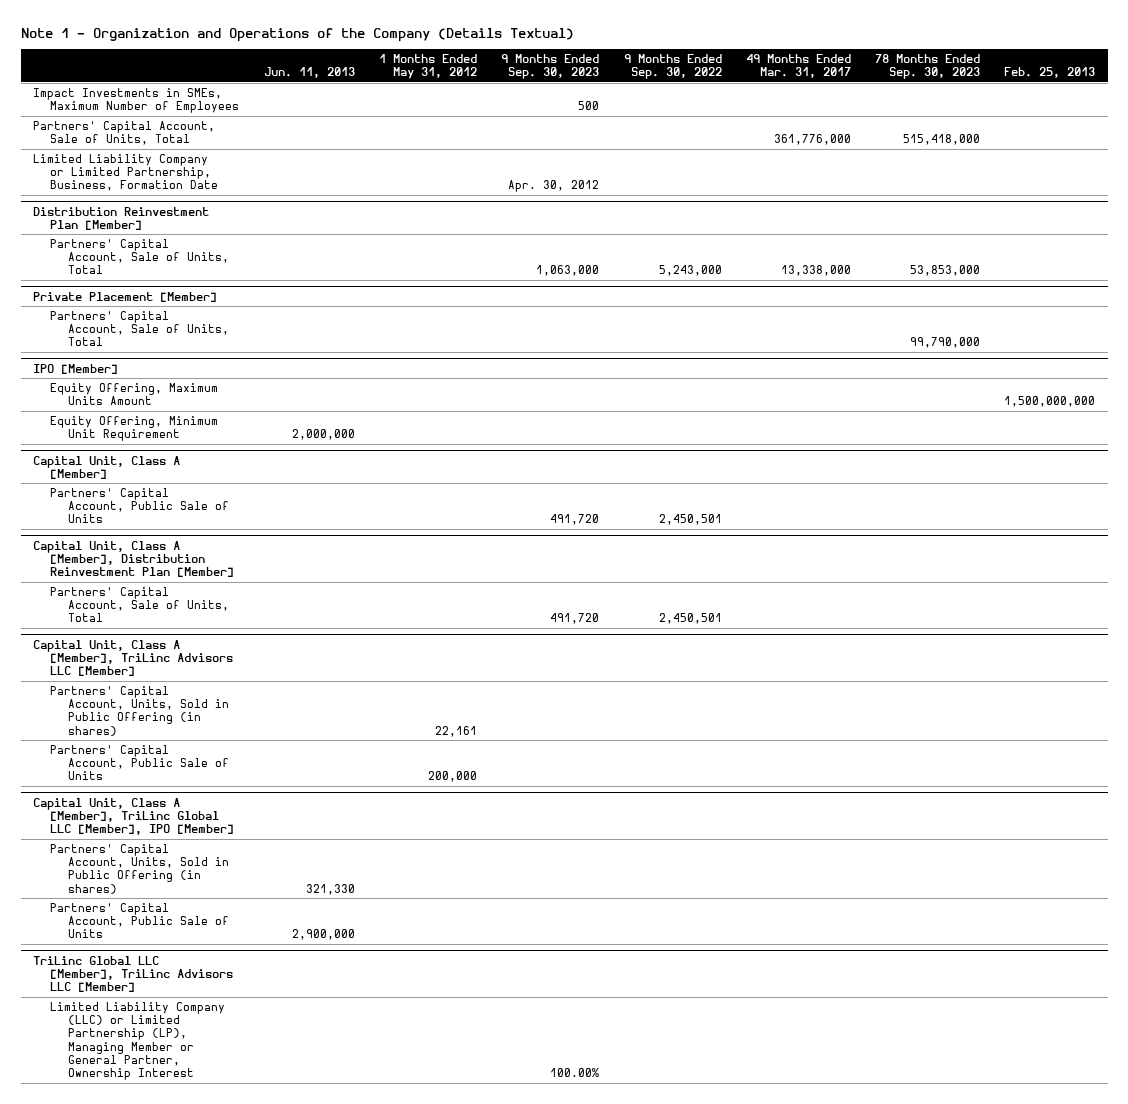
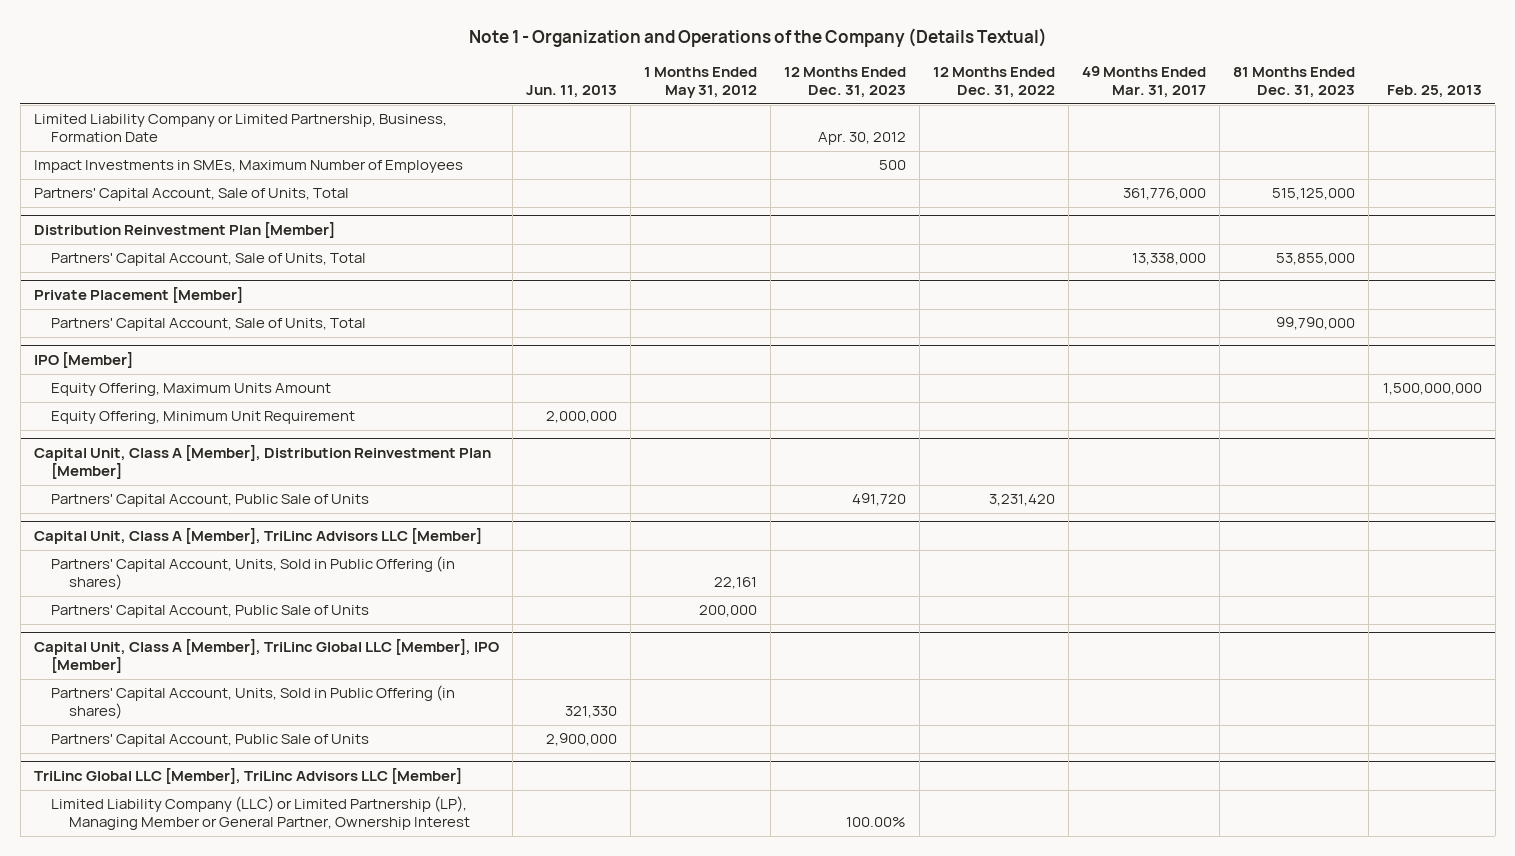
[501,54,600,80] 9 Months Ended Sep. 30, 2023 -> none
[623,54,722,80] 9 Months Ended Sep. 30, 2022 -> none
[875,54,981,80] 78 Months Ended Sep. 30, 2023 -> none
none -> [784,67,907,99] 12 Months Ended Dec. 31, 2023
none -> [933,67,1056,99] 12 Months Ended Dec. 31, 2022
none -> [1233,67,1356,99] 81 Months Ended Dec. 31, 2023
[33,154,219,192] Limited Liability Company or Limited Partnership, Business, Formation Date -> [33,114,447,143] Limited Liability Company or Limited Partnership, Business, Formation Date
[33,455,181,479] Capital Unit, Class A [Member] -> none
[50,488,229,524] Partners' Capital Account, Public Sale of Units -> none
[50,587,229,623] Partners' Capital Account, Sale of Units, Total -> [51,494,370,508] Partners' Capital Account, Public Sale of Units

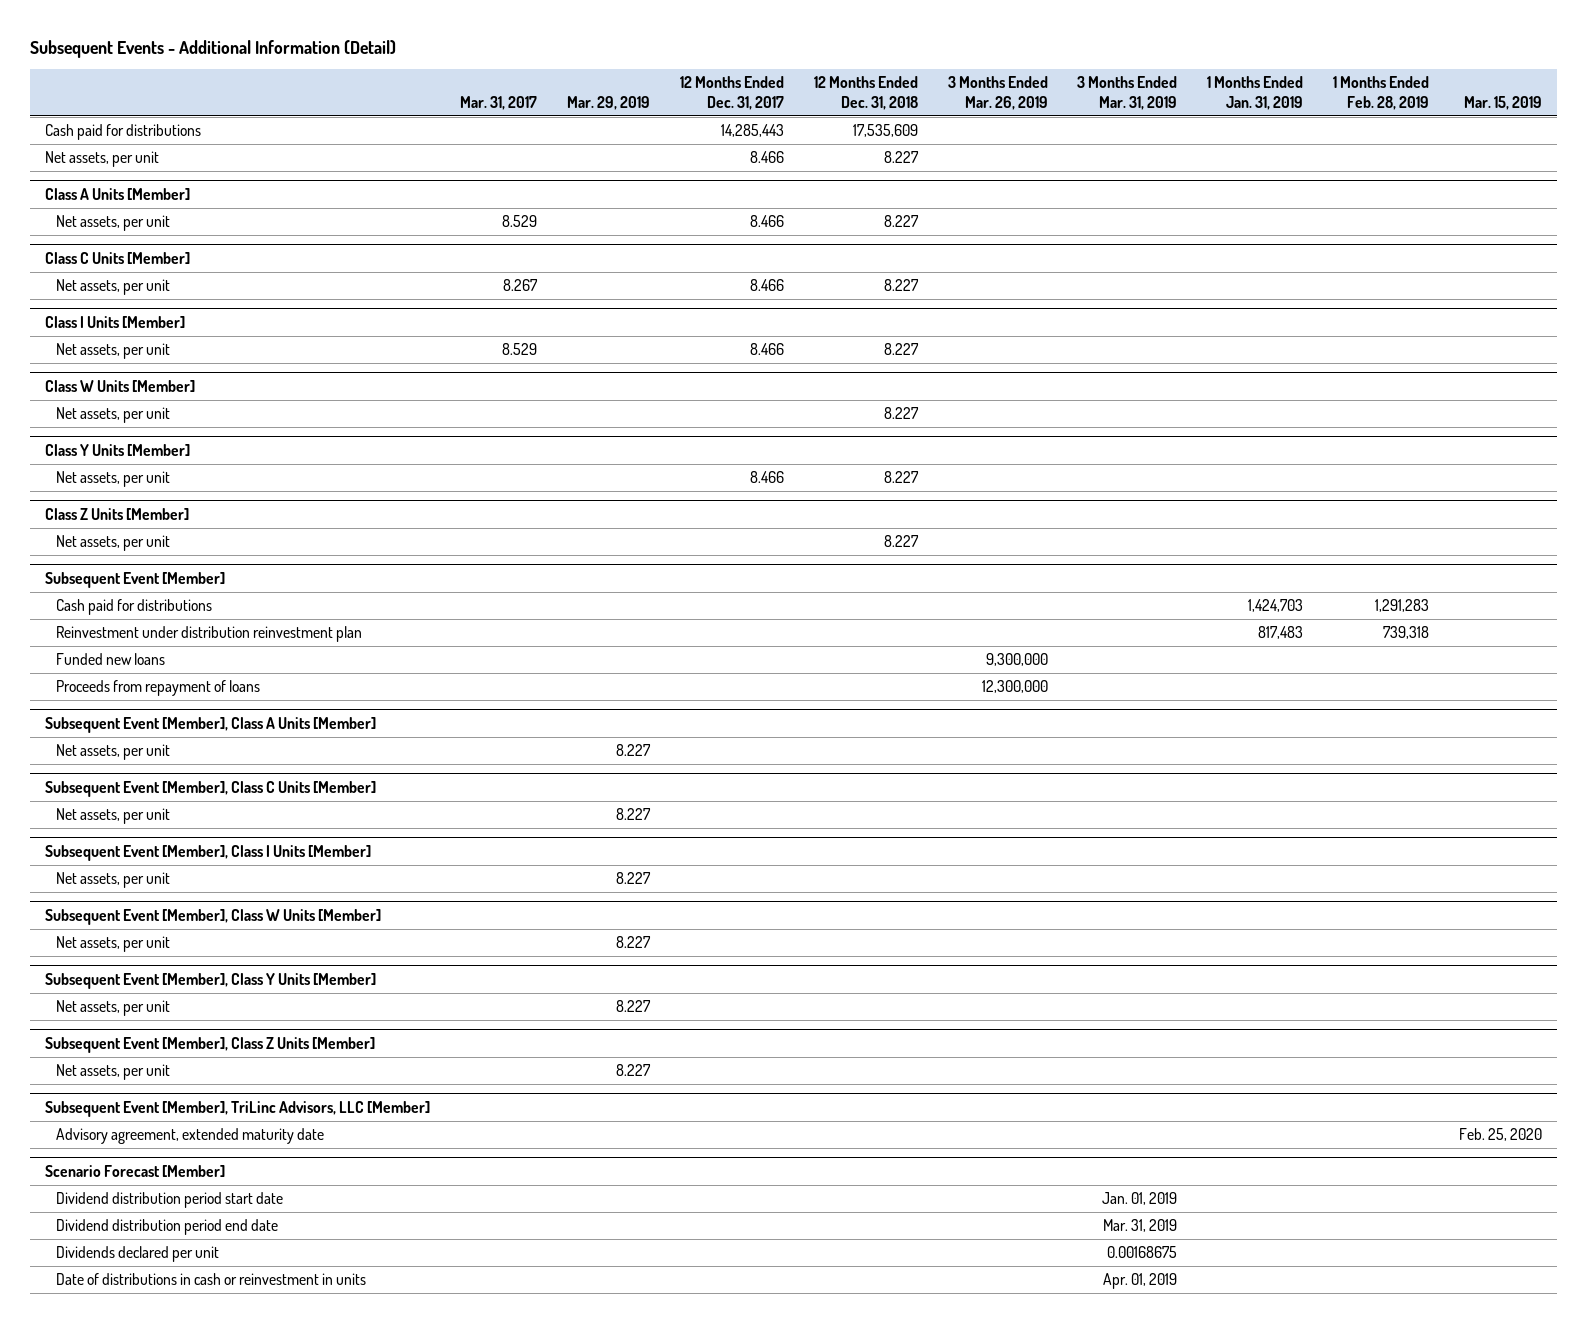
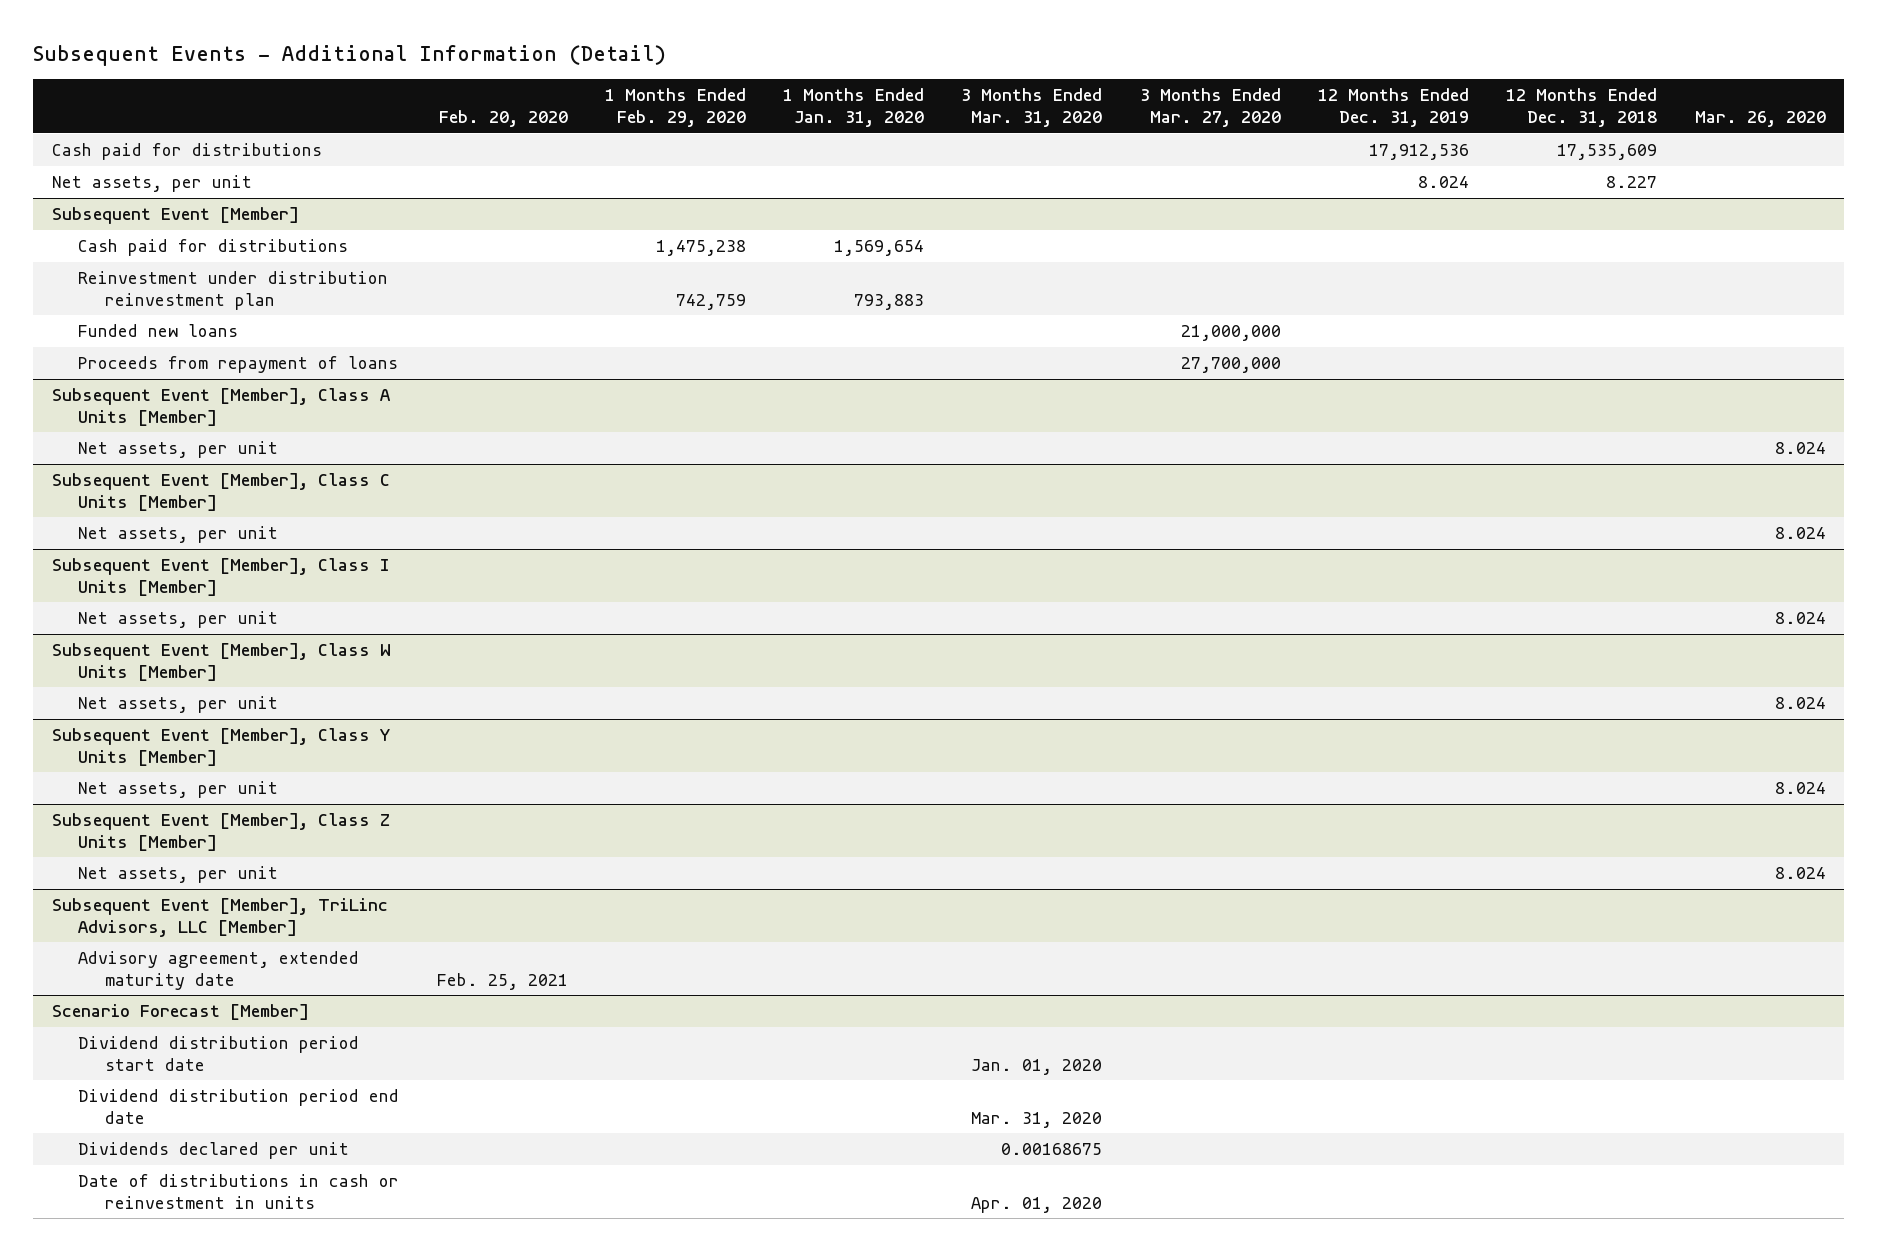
[459,95,537,110] Mar. 31, 2017 -> none
[566,95,650,110] Mar. 29, 2019 -> none
[679,76,784,110] 12 Months Ended Dec. 31, 2017 -> none
[947,76,1048,110] 3 Months Ended Mar. 26, 2019 -> none
[1077,76,1178,110] 3 Months Ended Mar. 31, 2019 -> none
[1207,76,1304,110] 1 Months Ended Jan. 31, 2019 -> none
[1333,76,1430,110] 1 Months Ended Feb. 28, 2019 -> none
[1464,95,1543,110] Mar. 15, 2019 -> none
none -> [438,109,568,127] Feb. 20, 2020
none -> [604,88,746,127] 1 Months Ended Feb. 29, 2020
none -> [783,88,925,127] 1 Months Ended Jan. 31, 2020
none -> [961,88,1103,127] 3 Months Ended Mar. 31, 2020
none -> [1139,88,1281,127] 3 Months Ended Mar. 27, 2020
none -> [1317,88,1469,127] 12 Months Ended Dec. 31, 2019
none -> [1694,110,1826,127] Mar. 26, 2020
[45,187,191,200] Class A Units [Member] -> none
[56,215,171,232] Net assets, per unit -> none
[45,251,191,264] Class C Units [Member] -> none
[56,279,171,296] Net assets, per unit -> none
[45,315,186,328] Class I Units [Member] -> none
[56,343,171,360] Net assets, per unit -> none
[45,379,196,392] Class W Units [Member] -> none
[56,407,171,424] Net assets, per unit -> none
[45,443,191,456] Class Y Units [Member] -> none
[56,471,171,488] Net assets, per unit -> none
[45,507,190,520] Class Z Units [Member] -> none
[56,535,171,552] Net assets, per unit -> none

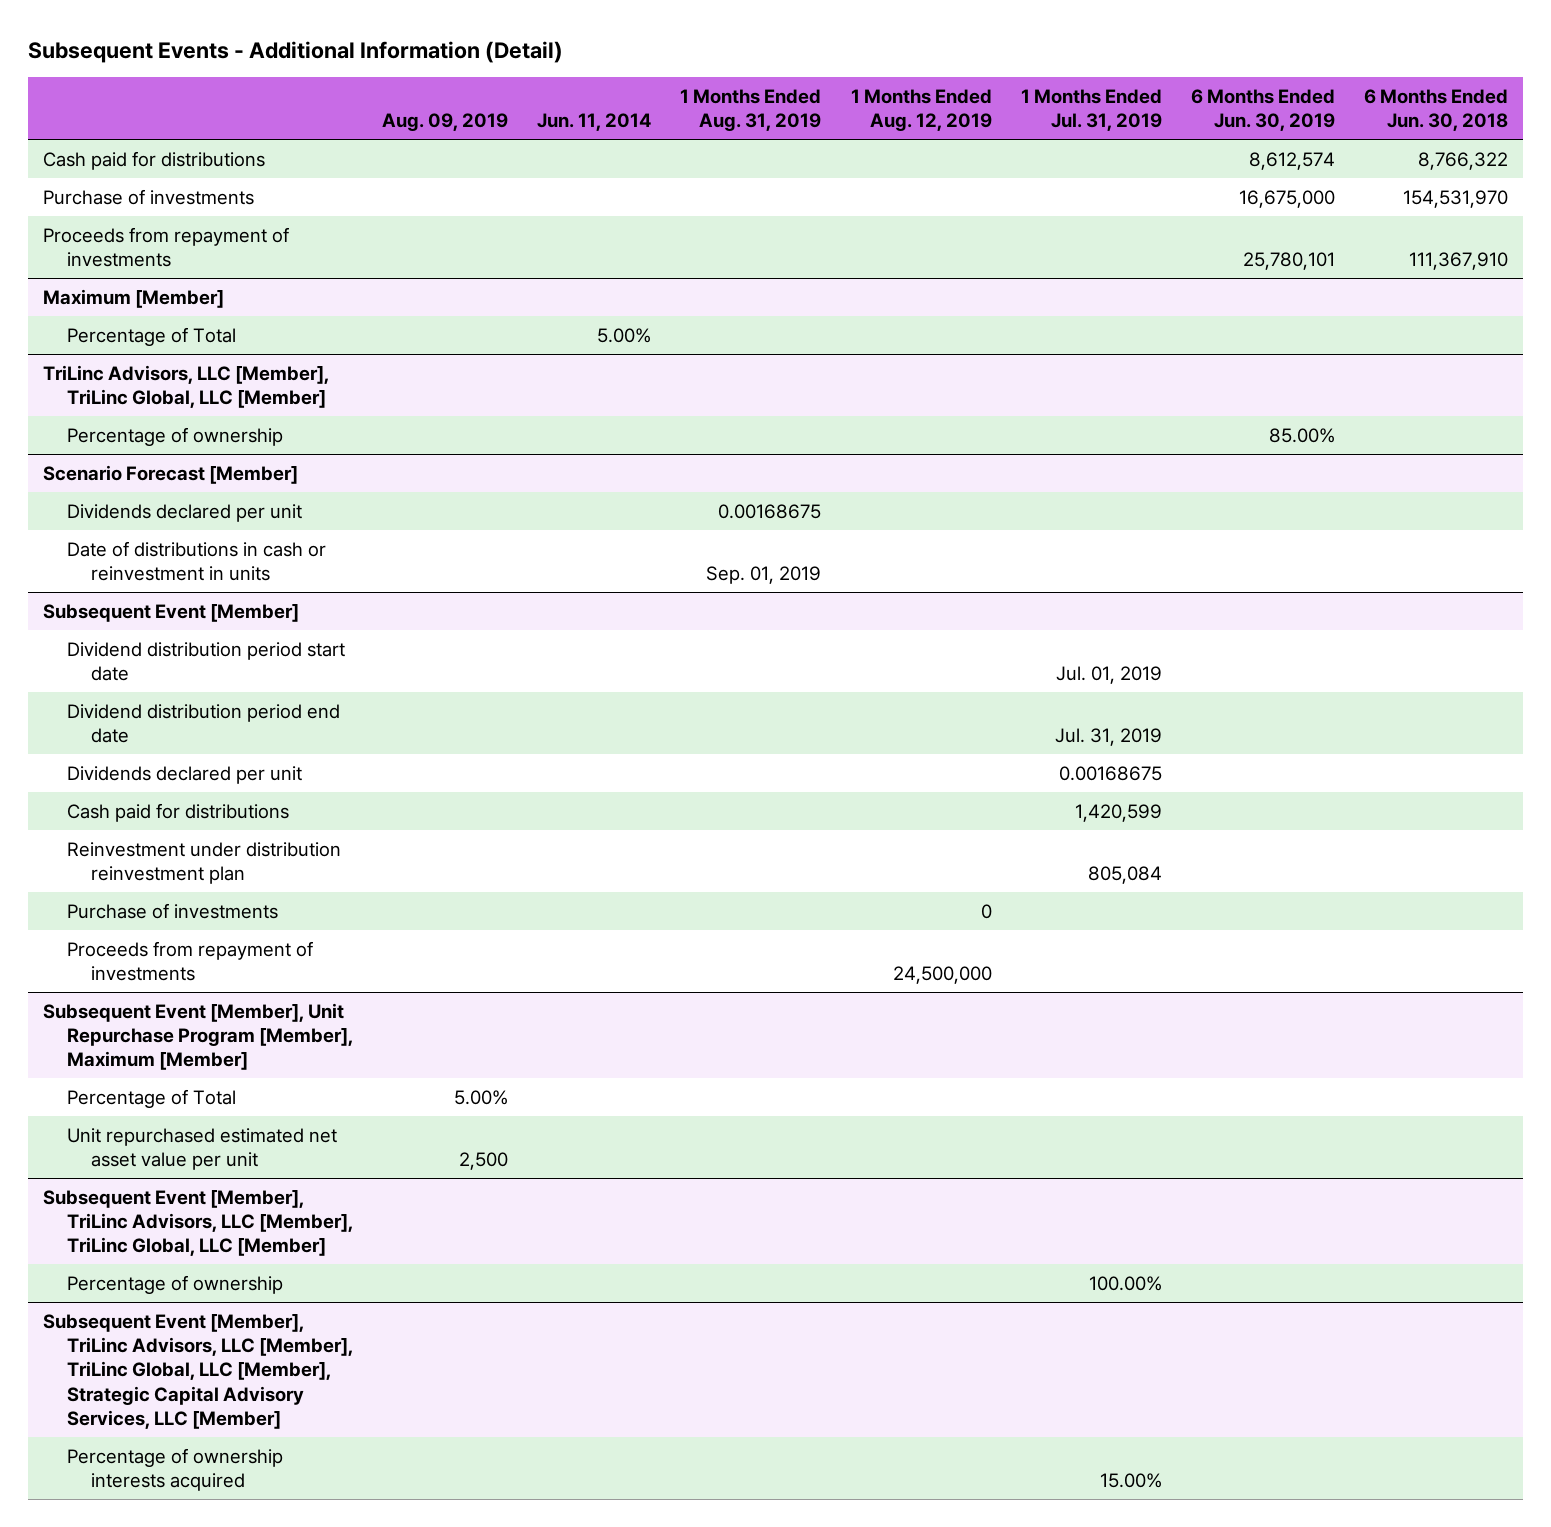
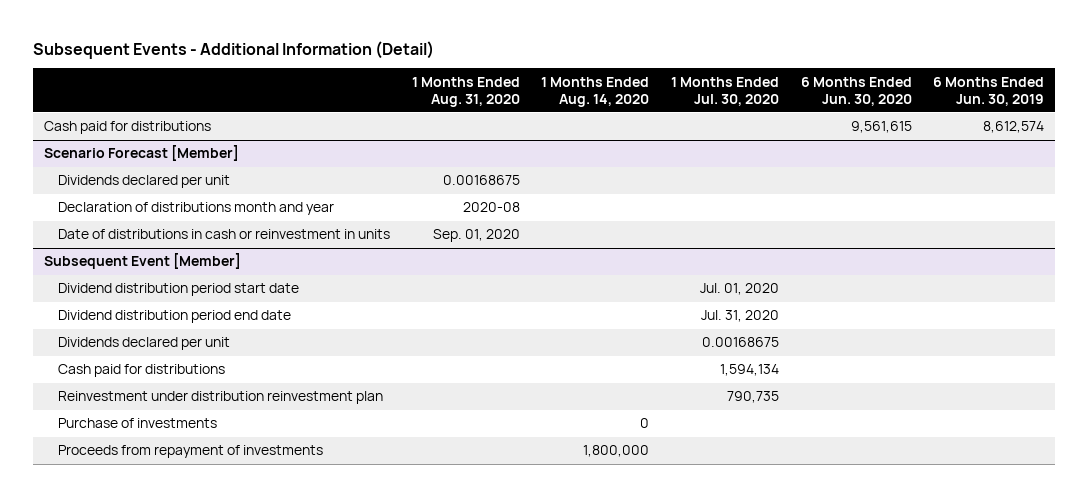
[382,113,509,132] Aug. 09, 2019 -> none
[537,113,652,132] Jun. 11, 2014 -> none
[680,88,822,132] 1 Months Ended Aug. 31, 2019 -> none
[850,88,992,132] 1 Months Ended Aug. 12, 2019 -> none
[1020,88,1162,132] 1 Months Ended Jul. 31, 2019 -> none
[1364,88,1509,132] 6 Months Ended Jun. 30, 2018 -> none
none -> [411,76,520,107] 1 Months Ended Aug. 31, 2020
none -> [541,76,650,107] 1 Months Ended Aug. 14, 2020
none -> [671,76,780,106] 1 Months Ended Jul. 30, 2020
none -> [800,76,912,106] 6 Months Ended Jun. 30, 2020
[42,188,254,205] Purchase of investments -> none
[42,226,289,267] Proceeds from repayment of investments -> none
[42,288,224,308] Maximum [Member] -> none
[66,326,236,346] Percentage of Total -> none
[42,364,329,408] TriLinc Advisors, LLC [Member], TriLinc Global, LLC [Member] -> none
[66,426,283,446] Percentage of ownership -> none
none -> [58,202,335,216] Declaration of distributions month and year
[42,1002,353,1071] Subsequent Event [Member], Unit Repurchase Program [Member], Maximum [Member] -> none
[66,1088,236,1108] Percentage of Total -> none
[66,1127,337,1170] Unit repurchased estimated net asset value per unit -> none
[42,1189,353,1257] Subsequent Event [Member], TriLinc Advisors, LLC [Member], TriLinc Global, LLC [Member] -> none
[66,1274,283,1294] Percentage of ownership -> none
[42,1313,353,1429] Subsequent Event [Member], TriLinc Advisors, LLC [Member], TriLinc Global, LLC [Member], Strategic Capital Advisory Services, LLC [Member] -> none
[66,1447,283,1491] Percentage of ownership interests acquired -> none

